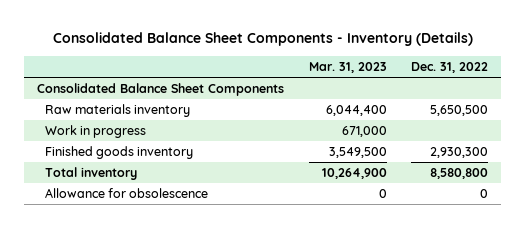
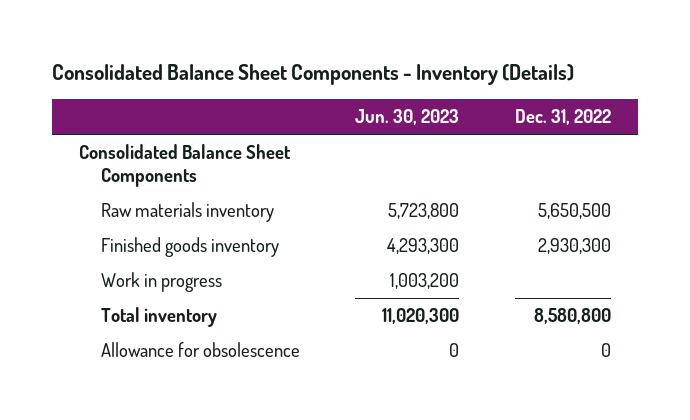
[308,61,387,73] Mar. 31, 2023 -> none
none -> [355,109,460,126] Jun. 30, 2023
[45,125,147,139] Work in progress -> [101,272,223,293] Work in progress

